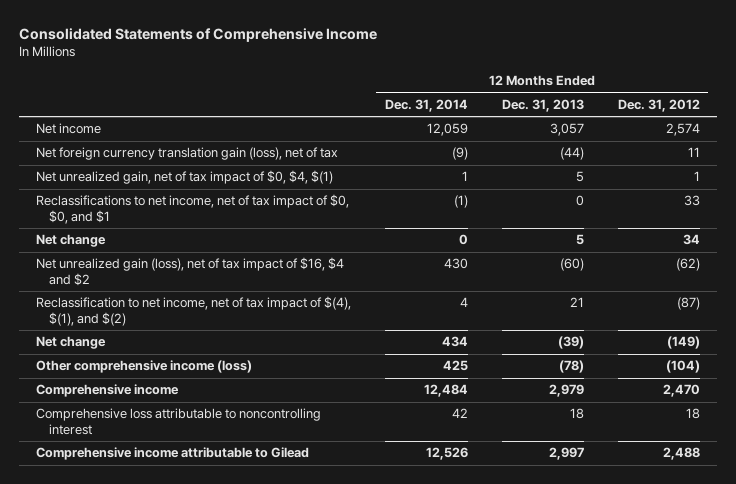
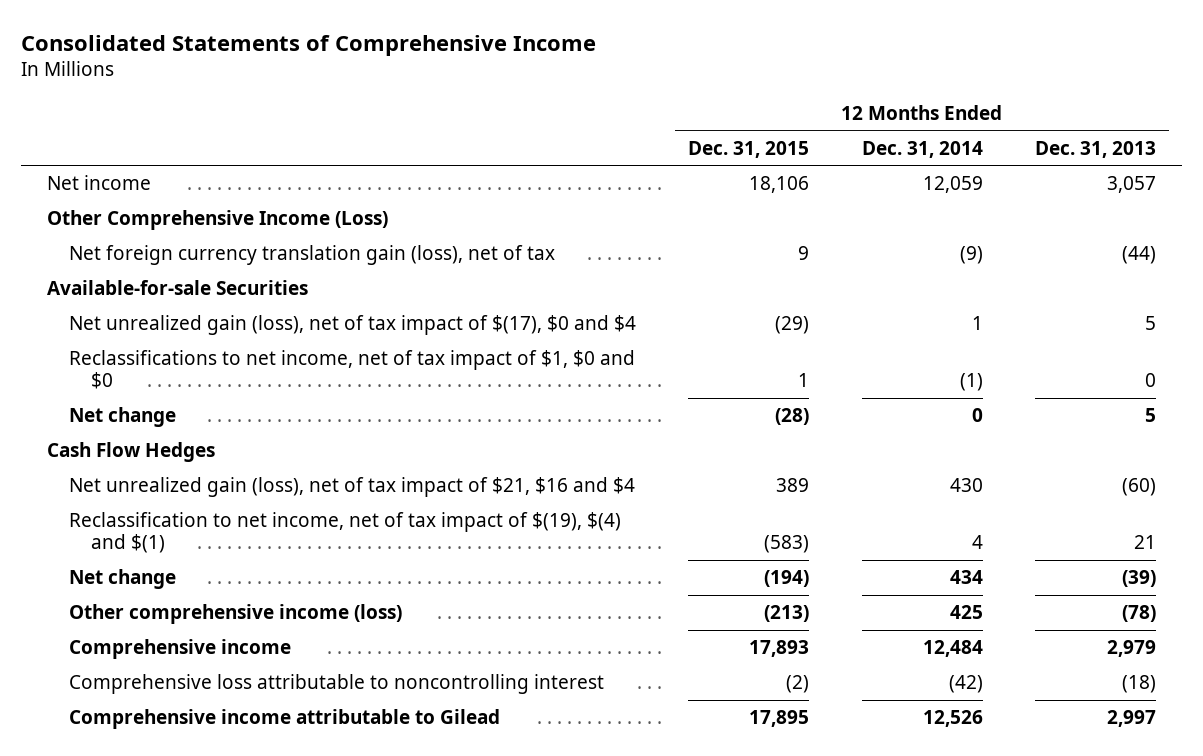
[617,99,700,113] Dec. 31, 2012 -> none
none -> [688,140,810,158] Dec. 31, 2015
none -> [46,210,388,231] Other Comprehensive Income (Loss)
none -> [46,280,308,296] Available-for-sale Securities
[35,170,333,185] Net unrealized gain, net of tax impact of $0, $4, $(1) -> [68,315,636,336] Net unrealized gain (loss), net of tax impact of $(17), $0 and $4
[35,194,349,225] Reclassifications to net income, net of tax impact of $0, $0, and $1 -> [68,350,635,390] Reclassifications to net income, net of tax impact of $1, $0 and $0
none -> [46,442,215,463] Cash Flow Hedges
[35,257,344,287] Net unrealized gain (loss), net of tax impact of $16, $4 and $2 -> [68,477,635,498] Net unrealized gain (loss), net of tax impact of $21, $16 and $4
[35,296,351,327] Reclassification to net income, net of tax impact of $(4), $(1), and $(2) -> [68,512,621,554] Reclassification to net income, net of tax impact of $(19), $(4) and $(1)
[451,408,468,419] 42 -> [948,675,983,694] (42)
[569,408,584,420] 18 -> [1121,675,1156,694] (18)

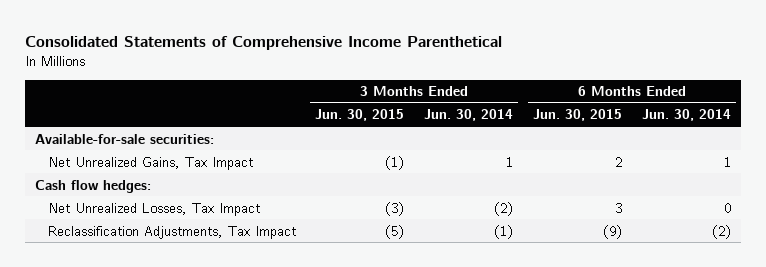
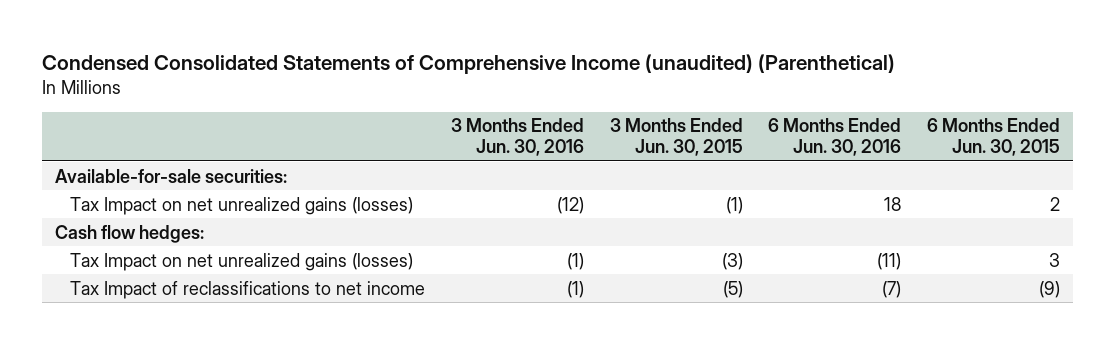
[24,35,502,50] Consolidated Statements of Comprehensive Income Parenthetical -> [42,53,896,74] Condensed Consolidated Statements of Comprehensive Income (unaudited) (Parenthetical)
[424,109,514,122] Jun. 30, 2014 -> none
[641,109,731,122] Jun. 30, 2014 -> none
none -> [451,118,585,157] 3 Months Ended Jun. 30, 2016
none -> [768,118,902,157] 6 Months Ended Jun. 30, 2016
[47,156,253,170] Net Unrealized Gains, Tax Impact -> [70,196,414,215] Tax Impact on net unrealized gains (losses)
[47,202,260,216] Net Unrealized Losses, Tax Impact -> [70,252,414,271] Tax Impact on net unrealized gains (losses)
[47,225,296,239] Reclassification Adjustments, Tax Impact -> [70,280,426,299] Tax Impact of reclassifications to net income

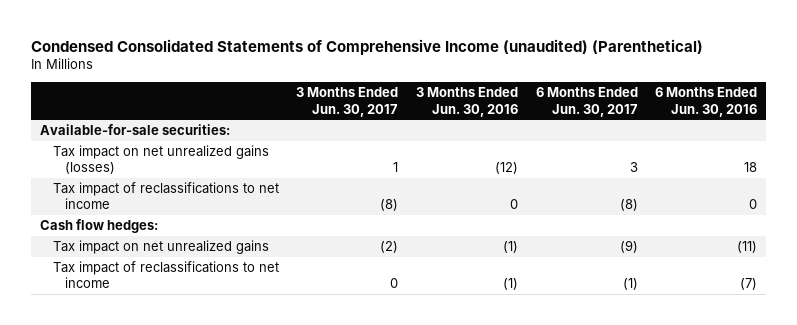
[609,118,743,157] 3 Months Ended Jun. 30, 2015 -> none
[927,118,1061,157] 6 Months Ended Jun. 30, 2015 -> none
none -> [296,87,399,117] 3 Months Ended Jun. 30, 2017
none -> [535,87,638,117] 6 Months Ended Jun. 30, 2017
[70,196,414,215] Tax Impact on net unrealized gains (losses) -> [52,145,269,175] Tax impact on net unrealized gains (losses)
none -> [52,182,279,210] Tax impact of reclassifications to net income
[70,252,414,271] Tax Impact on net unrealized gains (losses) -> [52,240,269,255] Tax impact on net unrealized gains
[70,280,426,299] Tax Impact of reclassifications to net income -> [52,261,279,289] Tax impact of reclassifications to net income

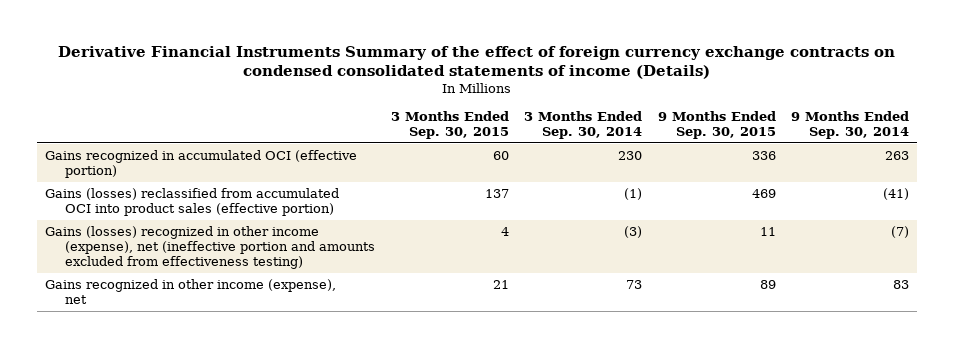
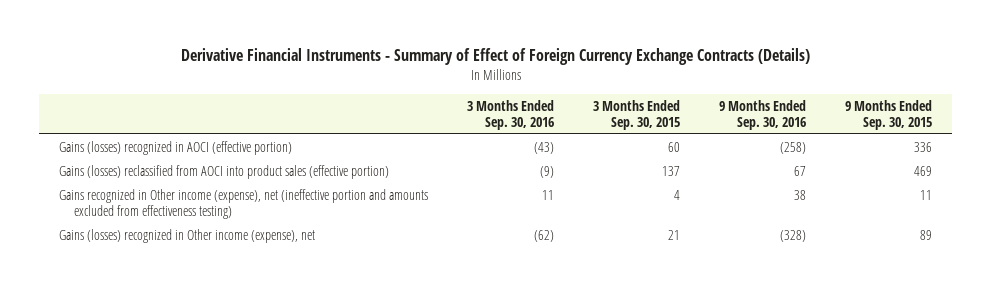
[58,45,896,79] Derivative Financial Instruments Summary of the effect of foreign currency exchange contracts on condensed consolidated statements of income (Details) -> [180,47,810,65] Derivative Financial Instruments - Summary of Effect of Foreign Currency Exchange Contracts (Details)
[524,110,643,139] 3 Months Ended Sep. 30, 2014 -> none
[791,110,910,139] 9 Months Ended Sep. 30, 2014 -> none
none -> [466,99,554,130] 3 Months Ended Sep. 30, 2016
none -> [719,99,807,130] 9 Months Ended Sep. 30, 2016
[45,149,358,178] Gains recognized in accumulated OCI (effective portion) -> [58,140,292,155] Gains (losses) recognized in AOCI (effective portion)
[45,187,340,216] Gains (losses) reclassified from accumulated OCI into product sales (effective portion) -> [58,164,389,179] Gains (losses) reclassified from AOCI into product sales (effective portion)
[45,225,375,270] Gains (losses) recognized in other income (expense), net (ineffective portion and amounts excluded from effectiveness testing) -> [58,188,428,220] Gains recognized in Other income (expense), net (ineffective portion and amounts excluded from effectiveness testing)
[45,278,337,304] Gains recognized in other income (expense), net -> [58,228,315,243] Gains (losses) recognized in Other income (expense), net

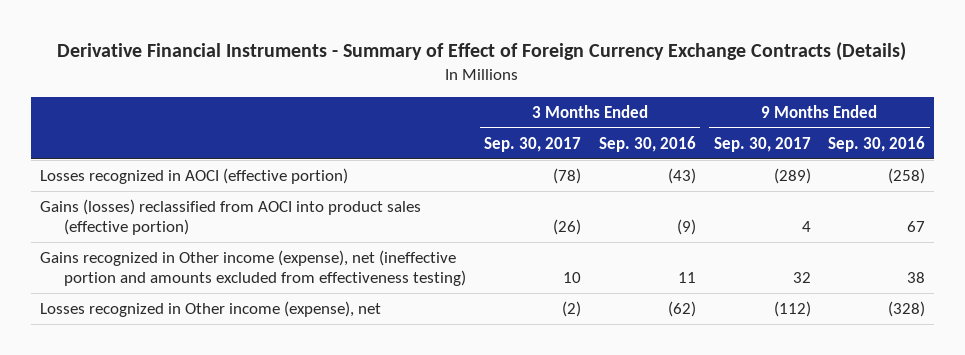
[593,99,681,130] 3 Months Ended Sep. 30, 2015 -> none
[845,99,933,130] 9 Months Ended Sep. 30, 2015 -> none
none -> [483,136,581,152] Sep. 30, 2017
none -> [713,136,811,152] Sep. 30, 2017
[58,140,292,155] Gains (losses) recognized in AOCI (effective portion) -> [39,167,348,184] Losses recognized in AOCI (effective portion)
[58,228,315,243] Gains (losses) recognized in Other income (expense), net -> [39,300,381,317] Losses recognized in Other income (expense), net

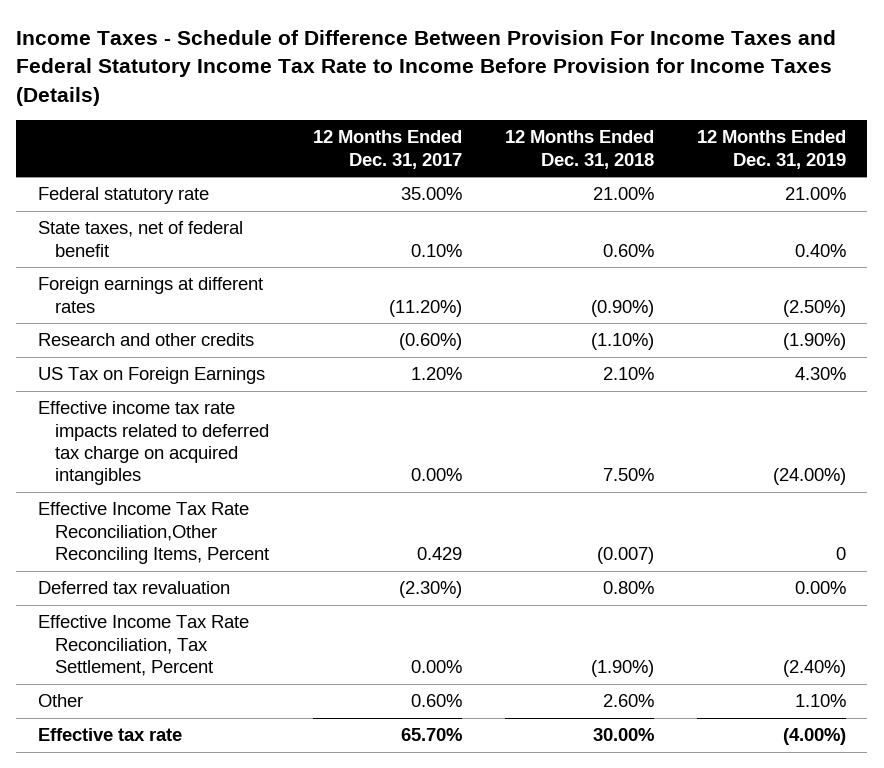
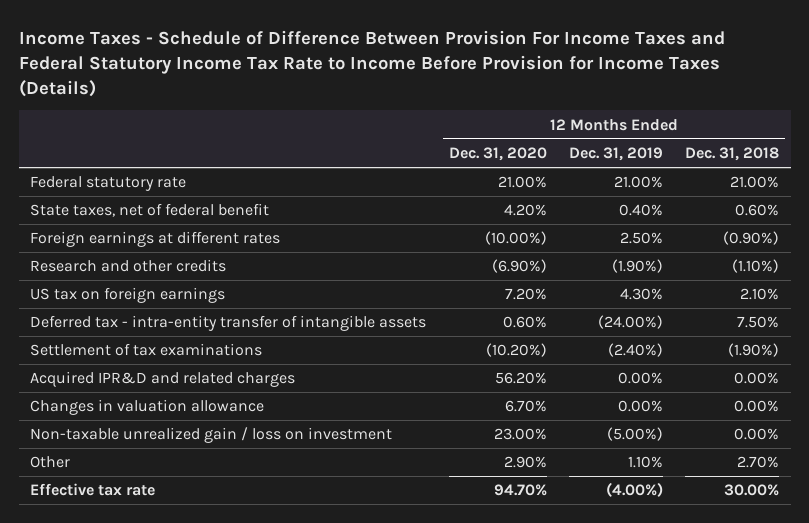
[312,130,462,169] 12 Months Ended Dec. 31, 2017 -> none
none -> [448,146,547,161] Dec. 31, 2020
[782,299,846,317] (2.50%) -> [619,232,663,245] 2.50%
[37,502,270,565] Effective Income Tax Rate Reconciliation,Other Reconciling Items, Percent -> none
[37,581,230,595] Deferred tax revaluation -> none
[37,367,265,385] US Tax on Foreign Earnings -> [30,287,226,304] US tax on foreign earnings
[37,401,270,486] Effective income tax rate impacts related to deferred tax charge on acquired intangibles -> [30,315,427,332] Deferred tax - intra-entity transfer of intangible assets
[37,615,249,677] Effective Income Tax Rate Reconciliation, Tax Settlement, Percent -> [30,343,263,357] Settlement of tax examinations
none -> [30,371,296,388] Acquired IPR&D and related charges
none -> [30,399,265,416] Changes in valuation allowance
none -> [30,427,393,444] Non-taxable unrealized gain / loss on investment
[602,694,654,708] 2.60% -> [737,456,780,469] 2.70%

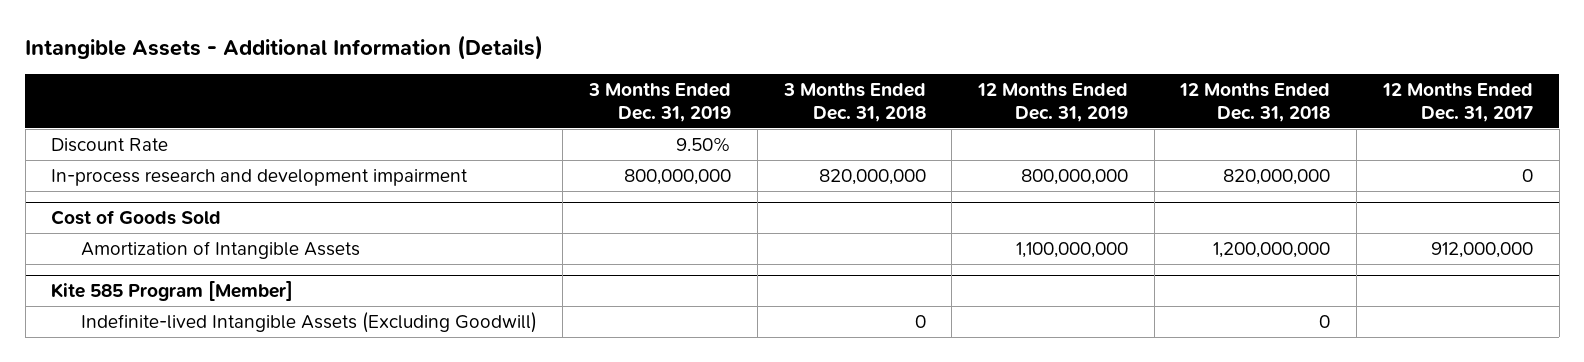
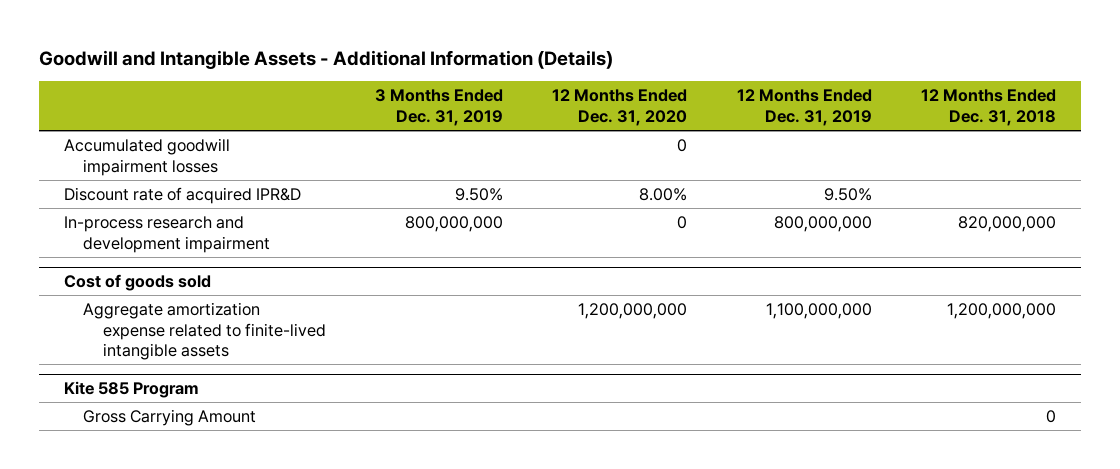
[25,34,544,60] Intangible Assets - Additional Information (Details) -> [39,49,614,69] Goodwill and Intangible Assets - Additional Information (Details)
[782,83,926,122] 3 Months Ended Dec. 31, 2018 -> none
[1381,83,1533,122] 12 Months Ended Dec. 31, 2017 -> none
none -> [552,89,688,127] 12 Months Ended Dec. 31, 2020
[51,138,169,153] Discount Rate -> none
none -> [63,137,230,176] Accumulated goodwill impairment losses
none -> [63,186,301,204] Discount rate of acquired IPR&D
[51,210,222,226] Cost of Goods Sold -> [63,274,211,292] Cost of goods sold
[80,241,360,260] Amortization of Intangible Assets -> [83,301,326,361] Aggregate amortization expense related to finite-lived intangible assets
[51,281,294,302] Kite 585 Program [Member] -> [63,381,199,399] Kite 585 Program
[80,312,537,334] Indefinite-lived Intangible Assets (Excluding Goodwill) -> [83,408,257,426] Gross Carrying Amount

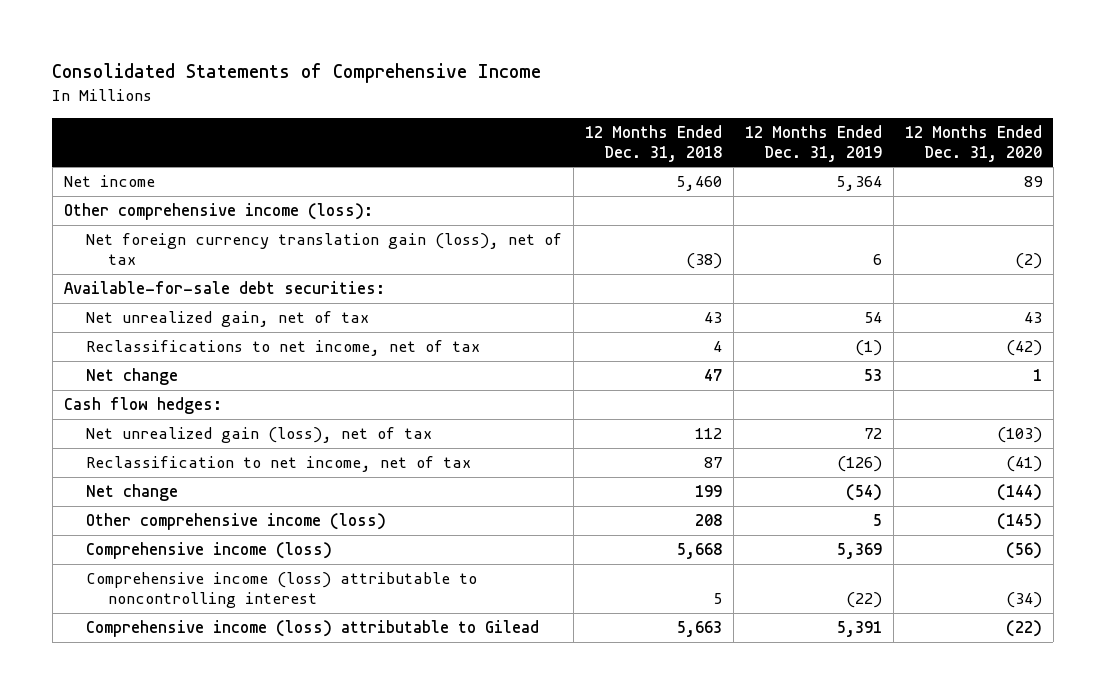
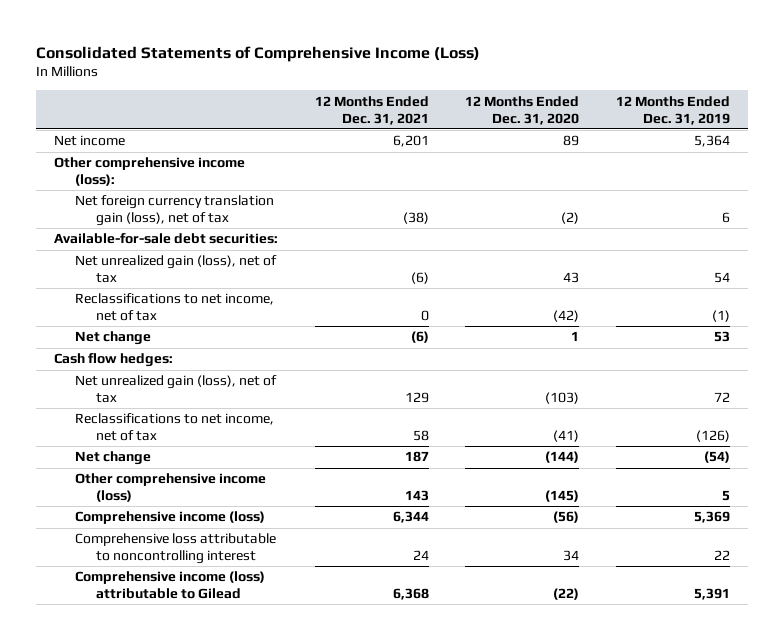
[52,63,542,84] Consolidated Statements of Comprehensive Income -> [35,45,480,62] Consolidated Statements of Comprehensive Income (Loss)
[584,124,722,162] 12 Months Ended Dec. 31, 2018 -> none
none -> [314,95,429,125] 12 Months Ended Dec. 31, 2021
[85,311,369,328] Net unrealized gain, net of tax -> [75,255,278,284] Net unrealized gain (loss), net of tax
[85,456,471,473] Reclassification to net income, net of tax -> [75,413,275,442] Reclassifications to net income, net of tax
[85,572,477,609] Comprehensive income (loss) attributable to noncontrolling interest -> [75,533,277,565] Comprehensive loss attributable to noncontrolling interest
[845,592,882,609] (22) -> [714,550,731,561] 22
[1005,592,1042,609] (34) -> [563,550,580,562] 34

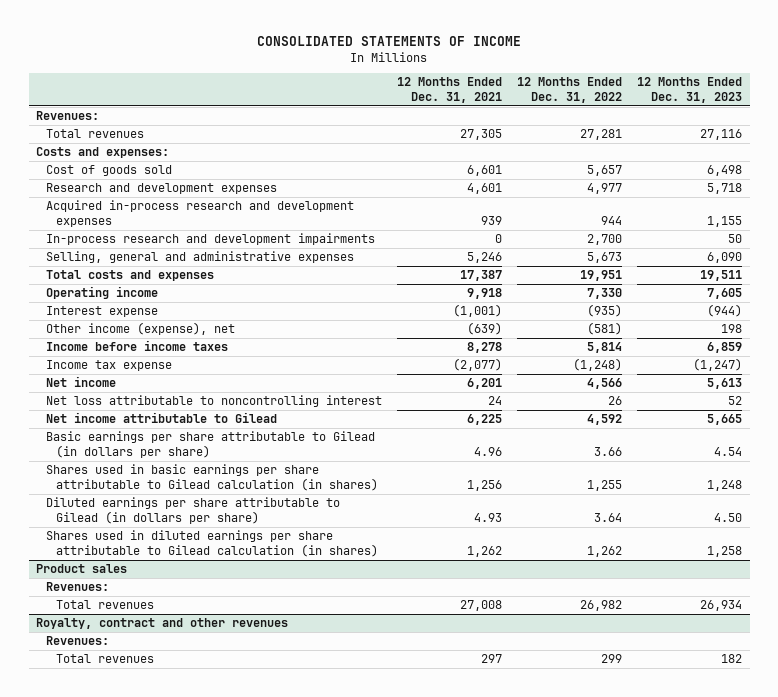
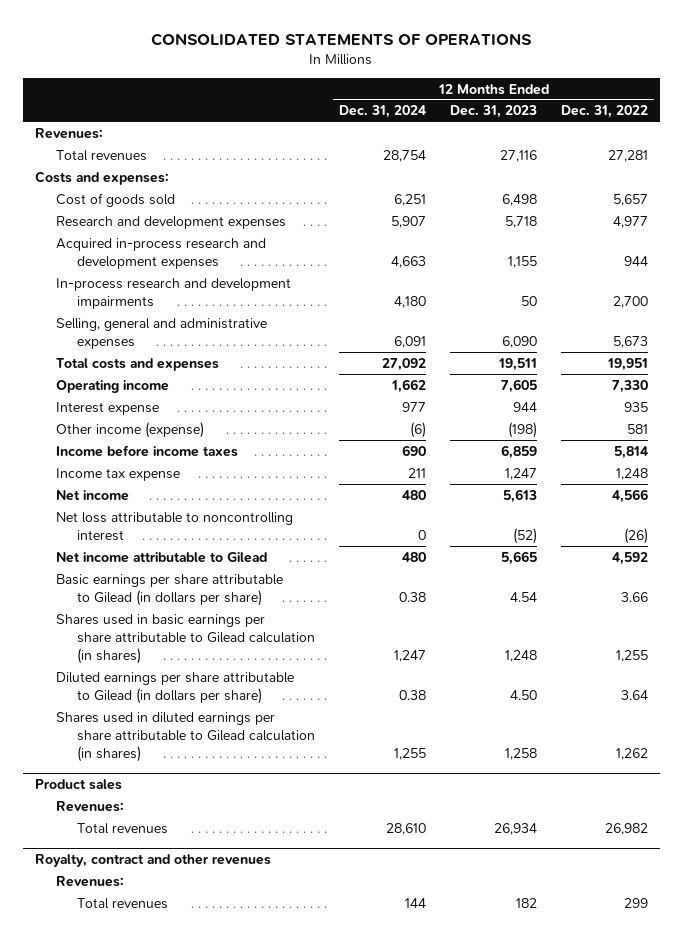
[257,36,522,47] CONSOLIDATED STATEMENTS OF INCOME -> [151,32,533,46] CONSOLIDATED STATEMENTS OF OPERATIONS
[397,77,503,103] 12 Months Ended Dec. 31, 2021 -> none
none -> [339,105,427,119] Dec. 31, 2024
[587,304,623,318] (935) -> [624,401,649,412] 935
[707,304,743,318] (944) -> [513,401,538,412] 944
[46,322,236,336] Other income (expense), net -> [55,421,204,438] Other income (expense)
[587,322,623,336] (581) -> [627,423,649,434] 581
[721,324,743,334] 198 -> [508,421,538,438] (198)
[573,358,623,372] (1,248) -> [616,467,649,480] 1,248
[693,358,743,372] (1,247) -> [505,467,538,480] 1,247
[608,396,623,406] 26 -> [624,527,649,544] (26)
[728,396,743,406] 52 -> [513,527,538,544] (52)

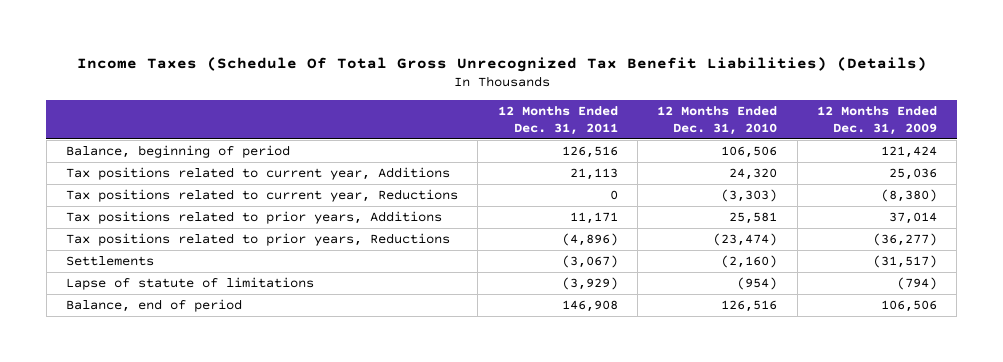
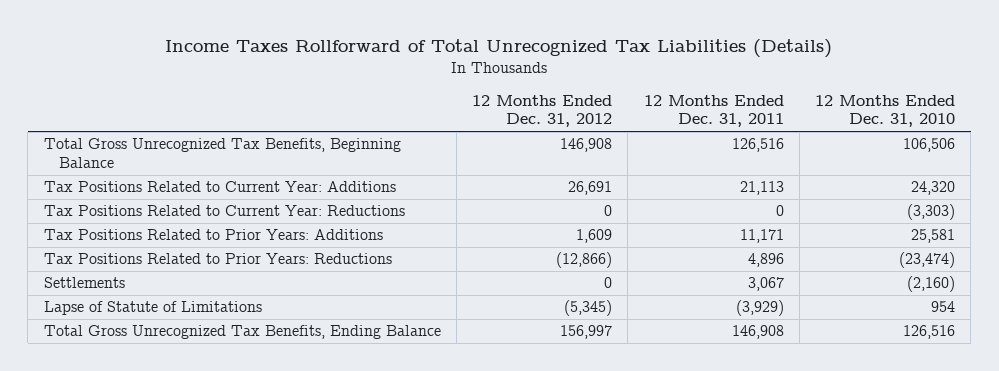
[76,56,927,72] Income Taxes (Schedule Of Total Gross Unrecognized Tax Benefit Liabilities) (Details) -> [165,38,833,58] Income Taxes Rollforward of Total Unrecognized Tax Liabilities (Details)
[817,105,938,135] 12 Months Ended Dec. 31, 2009 -> none
none -> [472,94,613,128] 12 Months Ended Dec. 31, 2012
[66,144,291,158] Balance, beginning of period -> [43,138,401,169] Total Gross Unrecognized Tax Benefits, Beginning Balance
[66,166,451,180] Tax positions related to current year, Additions -> [43,181,396,193] Tax Positions Related to Current Year: Additions
[66,188,459,202] Tax positions related to current year, Reductions -> [43,205,405,217] Tax Positions Related to Current Year: Reductions
[66,210,443,224] Tax positions related to prior years, Additions -> [43,229,383,241] Tax Positions Related to Prior Years: Additions
[66,232,451,246] Tax positions related to prior years, Reductions -> [43,253,392,265] Tax Positions Related to Prior Years: Reductions
[561,232,618,246] (4,896) -> [747,253,784,268] 4,896
[561,254,618,268] (3,067) -> [747,277,784,292] 3,067
[66,276,315,290] Lapse of statute of limitations -> [43,301,262,316] Lapse of Statute of Limitations
[737,276,778,290] (954) -> [931,301,956,313] 954
[66,298,243,312] Balance, end of period -> [43,325,441,340] Total Gross Unrecognized Tax Benefits, Ending Balance

